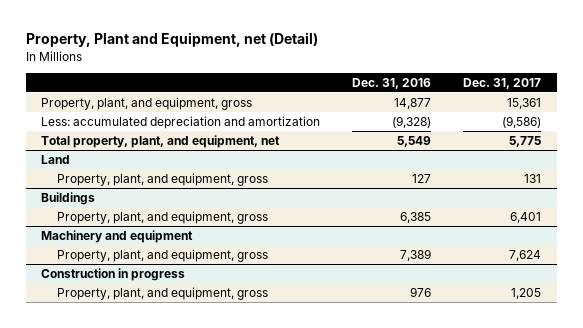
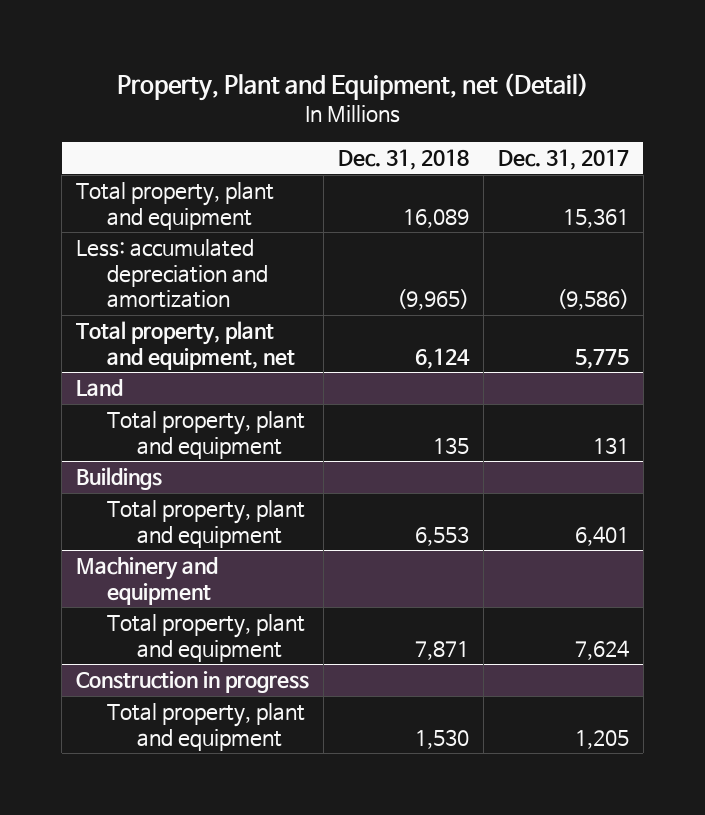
[352,77,432,89] Dec. 31, 2016 -> none
none -> [338,149,470,171] Dec. 31, 2018
[41,96,253,110] Property, plant, and equipment, gross -> [76,182,275,230] Total property, plant and equipment
[41,134,281,148] Total property, plant, and equipment, net -> [76,321,295,370] Total property, plant and equipment, net
[56,172,268,186] Property, plant, and equipment, gross -> [106,411,305,459] Total property, plant and equipment
[56,210,268,224] Property, plant, and equipment, gross -> [106,500,305,548] Total property, plant and equipment
[56,248,268,262] Property, plant, and equipment, gross -> [106,614,305,662] Total property, plant and equipment
[56,286,268,300] Property, plant, and equipment, gross -> [106,703,305,751] Total property, plant and equipment

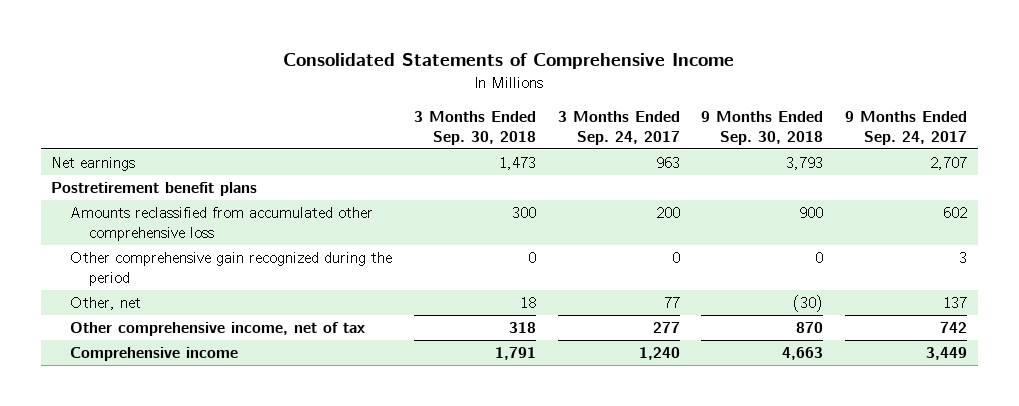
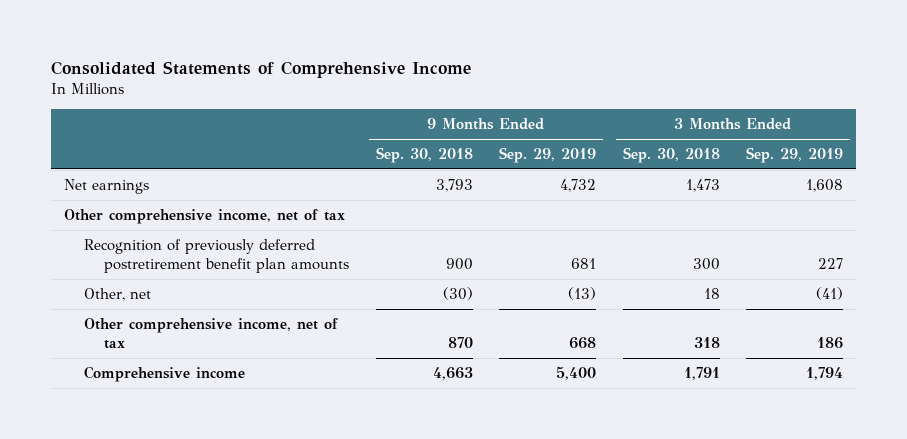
[557,110,680,146] 3 Months Ended Sep. 24, 2017 -> none
[845,110,968,146] 9 Months Ended Sep. 24, 2017 -> none
none -> [499,146,597,163] Sep. 29, 2019
none -> [746,146,844,163] Sep. 29, 2019
[51,181,258,196] Postretirement benefit plans -> none
[70,251,393,287] Other comprehensive gain recognized during the period -> none
none -> [63,208,345,224] Other comprehensive income, net of tax
[70,206,374,242] Amounts reclassified from accumulated other comprehensive loss -> [84,238,350,274] Recognition of previously deferred postretirement benefit plan amounts

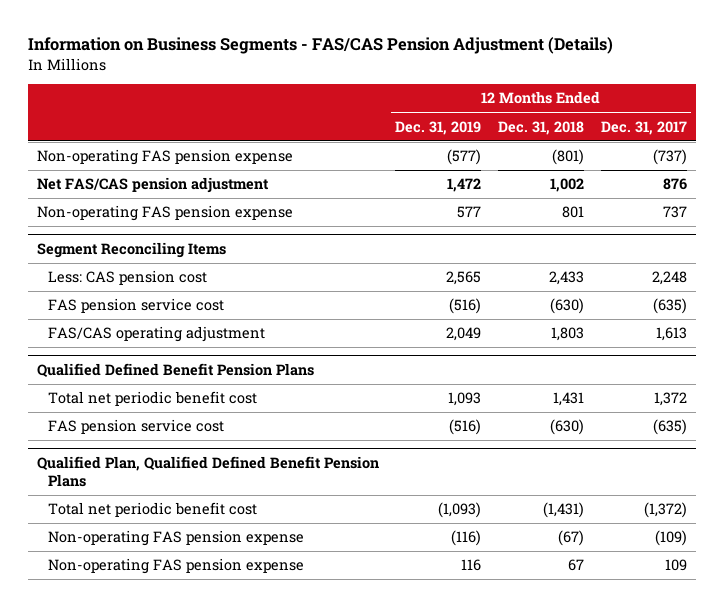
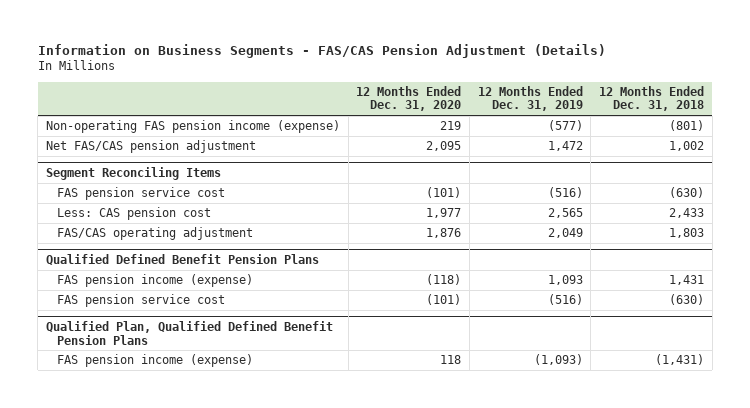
[601,120,688,135] Dec. 31, 2017 -> none
none -> [356,85,462,112] 12 Months Ended Dec. 31, 2020
[36,149,293,166] Non-operating FAS pension expense -> [45,119,340,133] Non-operating FAS pension income (expense)
[36,205,293,222] Non-operating FAS pension expense -> none
[48,270,208,286] Less: CAS pension cost -> [57,206,212,220] Less: CAS pension cost
[48,391,258,407] Total net periodic benefit cost -> [57,273,254,287] FAS pension income (expense)
[48,530,305,547] Non-operating FAS pension expense -> none
[48,558,305,575] Non-operating FAS pension expense -> none
[48,502,258,518] Total net periodic benefit cost -> [57,353,254,367] FAS pension income (expense)

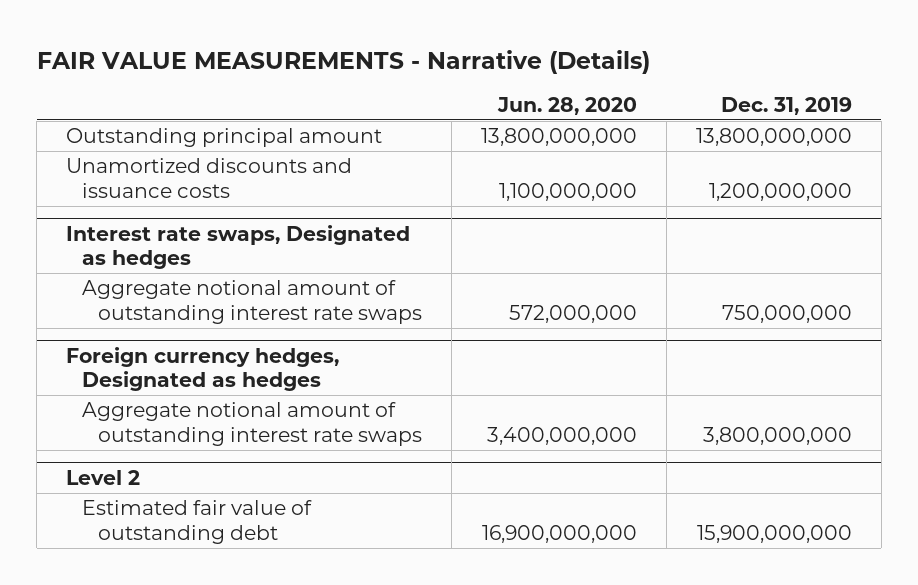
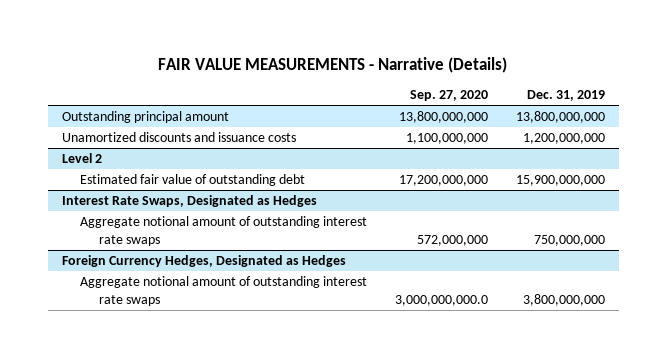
[497,96,638,115] Jun. 28, 2020 -> none
none -> [410,90,489,102] Sep. 27, 2020
[66,224,411,270] Interest rate swaps, Designated as hedges -> none
[82,280,423,325] Aggregate notional amount of outstanding interest rate swaps -> none
[66,346,340,392] Foreign currency hedges, Designated as hedges -> none
[82,402,423,447] Aggregate notional amount of outstanding interest rate swaps -> none
none -> [61,195,317,208] Interest Rate Swaps, Designated as Hedges
none -> [80,216,368,246] Aggregate notional amount of outstanding interest rate swaps
none -> [61,255,346,268] Foreign Currency Hedges, Designated as Hedges
none -> [80,276,368,306] Aggregate notional amount of outstanding interest rate swaps

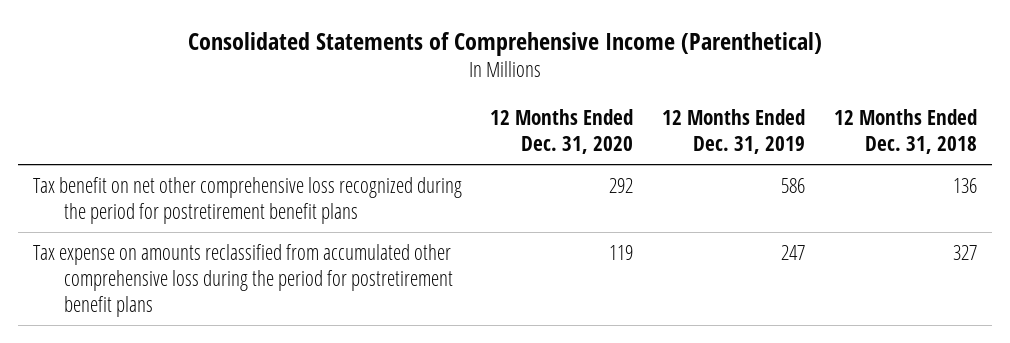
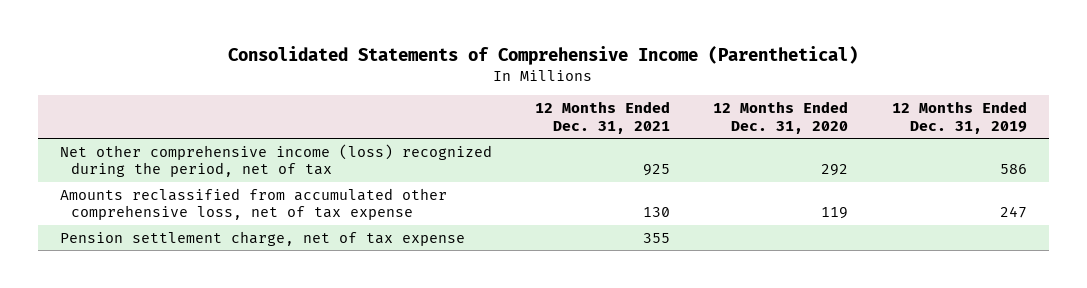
[834,108,978,154] 12 Months Ended Dec. 31, 2018 -> none
none -> [535,101,671,134] 12 Months Ended Dec. 31, 2021
[32,176,462,224] Tax benefit on net other comprehensive loss recognized during the period for postretirement benefit plans -> [59,143,492,178] Net other comprehensive income (loss) recognized during the period, net of tax
[32,243,453,317] Tax expense on amounts reclassified from accumulated other comprehensive loss during the period for postretirement benefit plans -> [59,187,447,221] Amounts reclassified from accumulated other comprehensive loss, net of tax expense
none -> [59,230,465,246] Pension settlement charge, net of tax expense

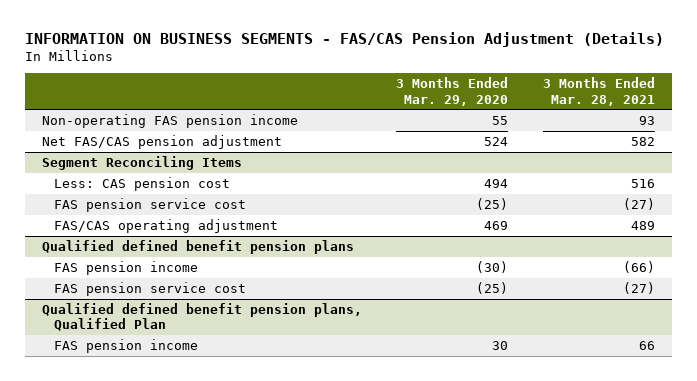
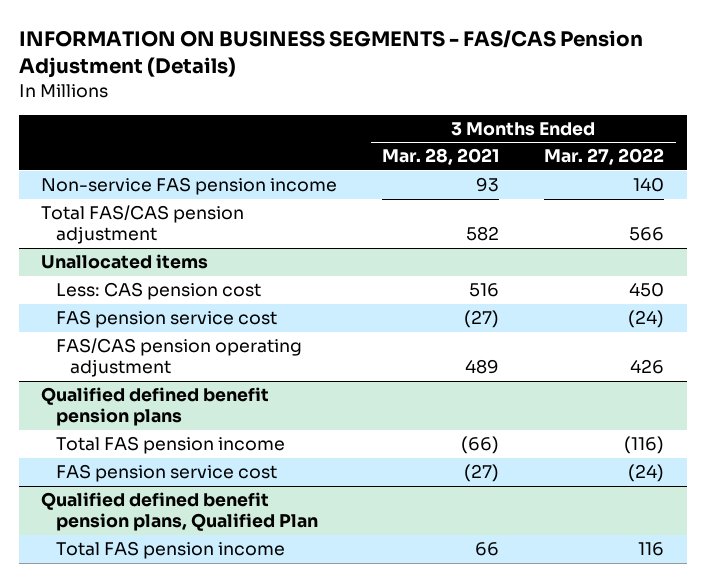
[396,77,509,106] 3 Months Ended Mar. 29, 2020 -> none
none -> [544,148,665,166] Mar. 27, 2022
[41,113,298,128] Non-operating FAS pension income -> [41,177,338,196] Non-service FAS pension income
[41,134,282,149] Net FAS/CAS pension adjustment -> [41,205,245,245] Total FAS/CAS pension adjustment
[41,155,242,170] Segment Reconciling Items -> [41,254,209,270] Unallocated items
[53,218,278,233] FAS/CAS operating adjustment -> [55,338,302,378] FAS/CAS pension operating adjustment
[53,260,198,275] FAS pension income -> [55,436,285,455] Total FAS pension income
[53,338,198,353] FAS pension income -> [55,541,285,560] Total FAS pension income

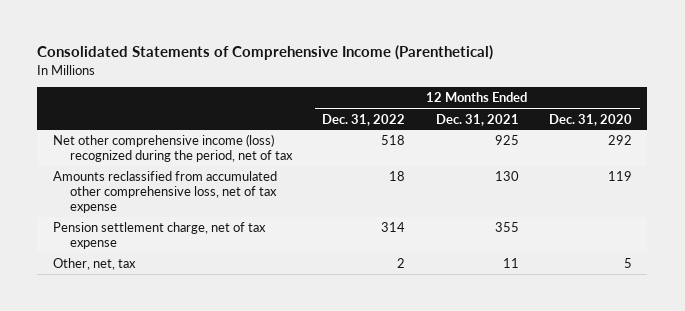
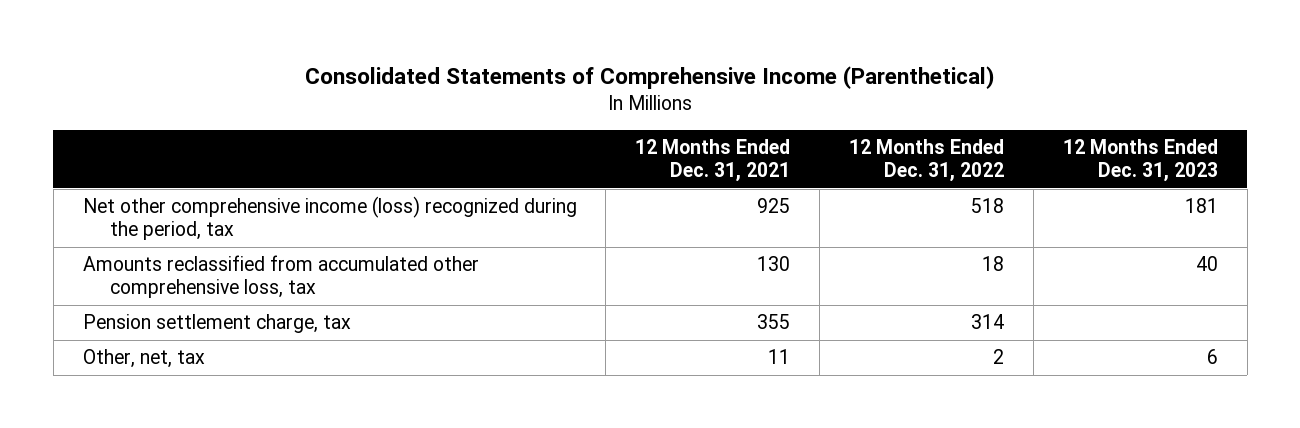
[549,113,633,126] Dec. 31, 2020 -> none
none -> [1062,139,1218,183] 12 Months Ended Dec. 31, 2023
[52,134,293,162] Net other comprehensive income (loss) recognized during the period, net of tax -> [82,196,577,241] Net other comprehensive income (loss) recognized during the period, tax
[52,171,277,213] Amounts reclassified from accumulated other comprehensive loss, net of tax expense -> [82,255,479,299] Amounts reclassified from accumulated other comprehensive loss, tax
[52,222,266,249] Pension settlement charge, net of tax expense -> [82,314,351,334] Pension settlement charge, tax

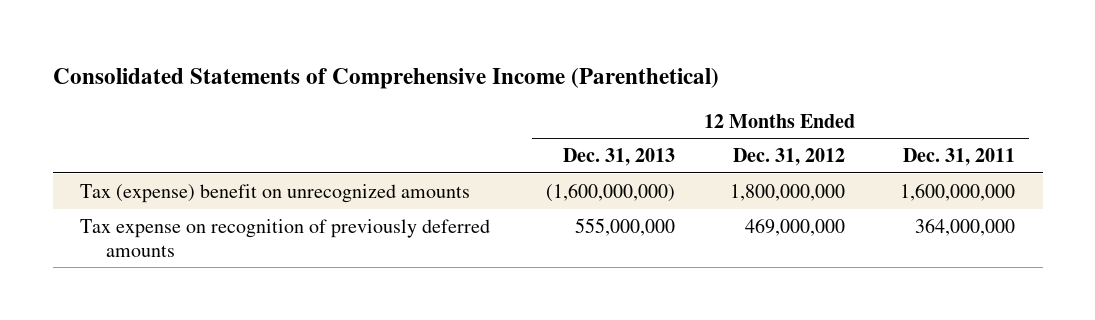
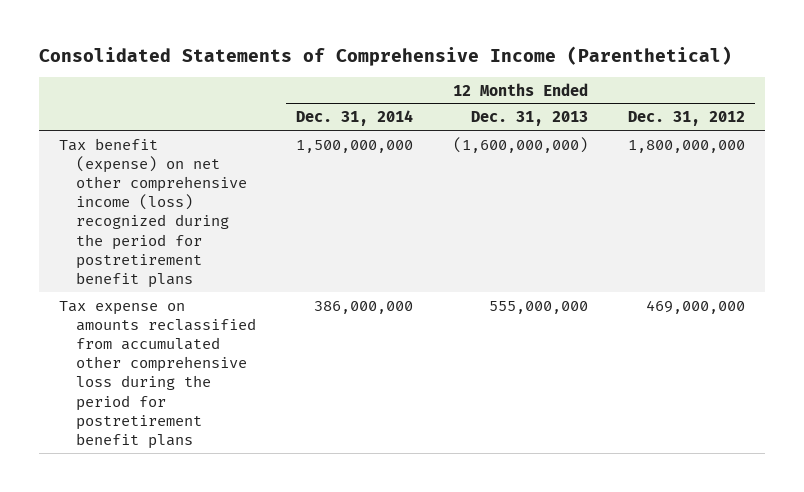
[903,148,1016,167] Dec. 31, 2011 -> none
none -> [296,110,414,127] Dec. 31, 2014
[80,183,471,203] Tax (expense) benefit on unrecognized amounts -> [58,137,247,288] Tax benefit (expense) on net other comprehensive income (loss) recognized during the period for postretirement benefit plans
[80,218,491,257] Tax expense on recognition of previously deferred amounts -> [58,300,256,449] Tax expense on amounts reclassified from accumulated other comprehensive loss during the period for postretirement benefit plans

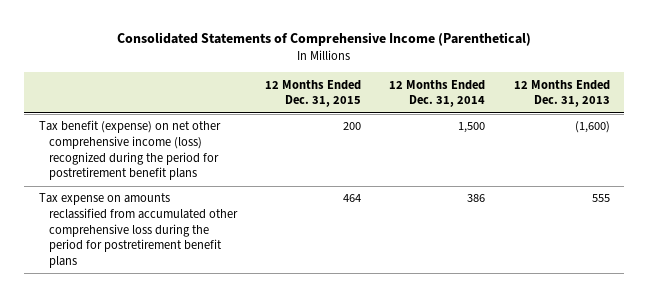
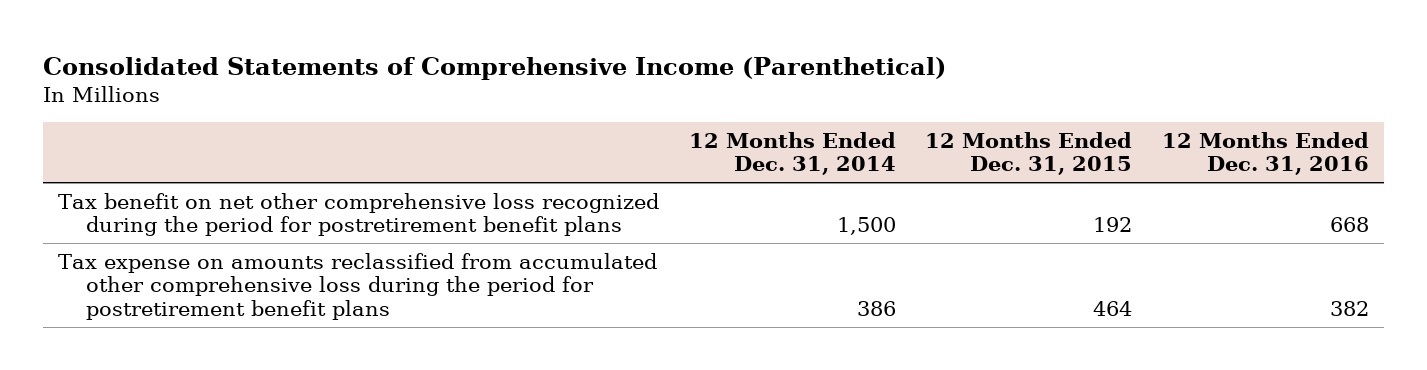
[513,79,610,108] 12 Months Ended Dec. 31, 2013 -> none
none -> [1162,131,1370,176] 12 Months Ended Dec. 31, 2016
[38,120,221,181] Tax benefit (expense) on net other comprehensive income (loss) recognized during the period for postretirement benefit plans -> [57,192,659,237] Tax benefit on net other comprehensive loss recognized during the period for postretirement benefit plans
[343,122,362,131] 200 -> [1093,217,1133,233] 192

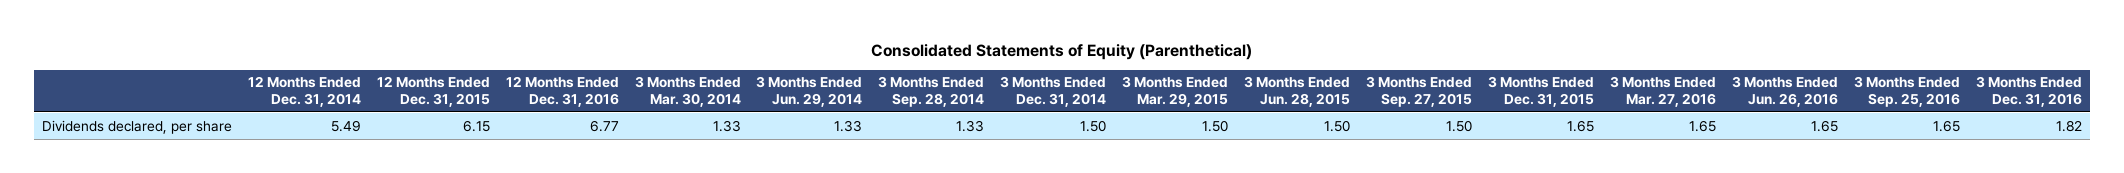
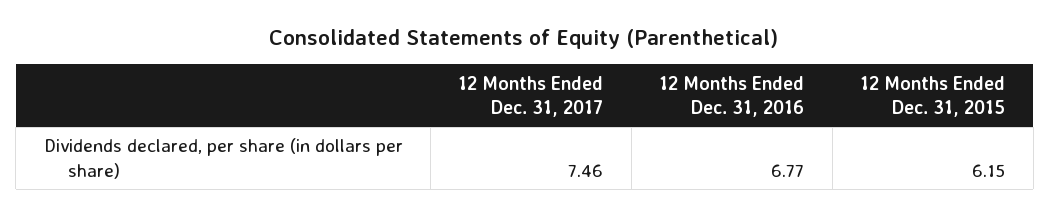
[247,76,361,108] 12 Months Ended Dec. 31, 2014 -> none
[634,76,741,108] 3 Months Ended Mar. 30, 2014 -> none
[756,76,863,108] 3 Months Ended Jun. 29, 2014 -> none
[878,76,985,108] 3 Months Ended Sep. 28, 2014 -> none
[1000,76,1107,108] 3 Months Ended Dec. 31, 2014 -> none
[1122,76,1229,108] 3 Months Ended Mar. 29, 2015 -> none
[1244,76,1351,108] 3 Months Ended Jun. 28, 2015 -> none
[1366,76,1473,108] 3 Months Ended Sep. 27, 2015 -> none
[1488,76,1595,108] 3 Months Ended Dec. 31, 2015 -> none
[1609,76,1716,108] 3 Months Ended Mar. 27, 2016 -> none
[1731,76,1838,108] 3 Months Ended Jun. 26, 2016 -> none
[1853,76,1960,108] 3 Months Ended Sep. 25, 2016 -> none
[1975,76,2082,108] 3 Months Ended Dec. 31, 2016 -> none
none -> [458,75,604,117] 12 Months Ended Dec. 31, 2017
[41,119,232,134] Dividends declared, per share -> [43,138,403,179] Dividends declared, per share (in dollars per share)

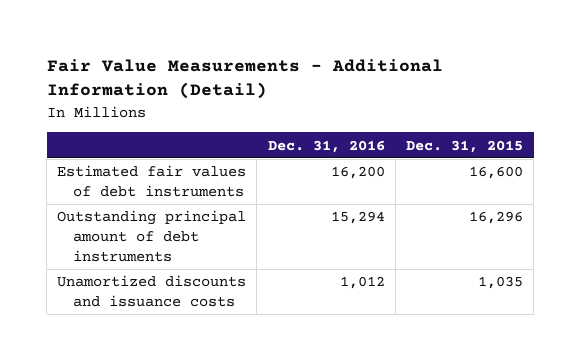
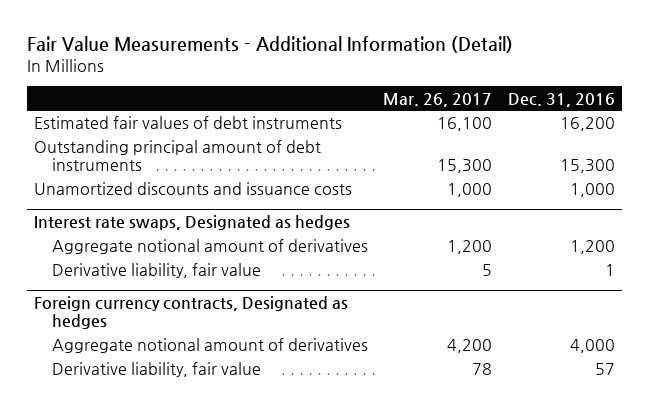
[405,139,523,153] Dec. 31, 2015 -> none
none -> [383,92,493,107] Mar. 26, 2017
[330,211,385,225] 15,294 -> [559,159,615,174] 15,300
[339,276,385,290] 1,012 -> [569,183,615,198] 1,000
none -> [34,215,351,231] Interest rate swaps, Designated as hedges
none -> [51,239,368,255] Aggregate notional amount of derivatives
none -> [51,263,261,279] Derivative liability, fair value
none -> [34,296,349,329] Foreign currency contracts, Designated as hedges
none -> [51,338,368,354] Aggregate notional amount of derivatives
none -> [51,362,261,378] Derivative liability, fair value

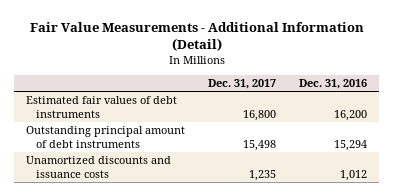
[383,92,493,107] Mar. 26, 2017 -> none
none -> [208,79,277,90] Dec. 31, 2017
[34,215,351,231] Interest rate swaps, Designated as hedges -> none
[51,239,368,255] Aggregate notional amount of derivatives -> none
[51,263,261,279] Derivative liability, fair value -> none
[34,296,349,329] Foreign currency contracts, Designated as hedges -> none
[51,338,368,354] Aggregate notional amount of derivatives -> none
[51,362,261,378] Derivative liability, fair value -> none
[559,159,615,174] 15,300 -> [334,139,368,151] 15,294
[569,183,615,198] 1,000 -> [340,169,368,181] 1,012

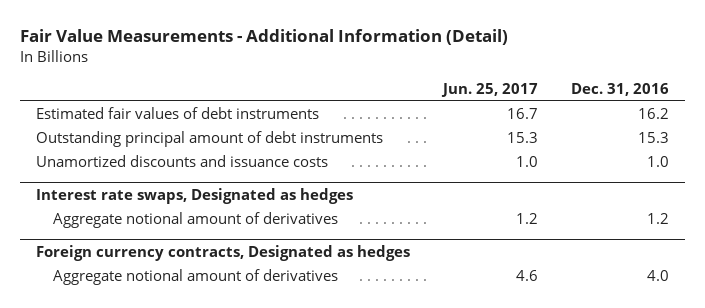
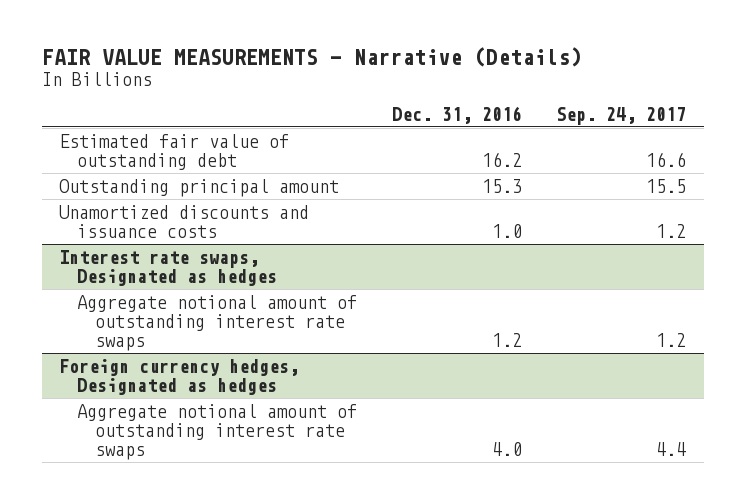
[19,29,508,46] Fair Value Measurements - Additional Information (Detail) -> [41,47,582,68] FAIR VALUE MEASUREMENTS - Narrative (Details)
[441,82,539,97] Jun. 25, 2017 -> none
none -> [556,106,687,125] Sep. 24, 2017
[36,107,320,120] Estimated fair values of debt instruments -> [59,133,290,170] Estimated fair value of outstanding debt
[36,131,384,148] Outstanding principal amount of debt instruments -> [59,178,340,197] Outstanding principal amount
[52,212,338,229] Aggregate notional amount of derivatives -> [77,294,358,351] Aggregate notional amount of outstanding interest rate swaps
[36,244,411,261] Foreign currency contracts, Designated as hedges -> [59,358,300,395] Foreign currency hedges, Designated as hedges
[52,269,338,286] Aggregate notional amount of derivatives -> [77,403,358,460] Aggregate notional amount of outstanding interest rate swaps

